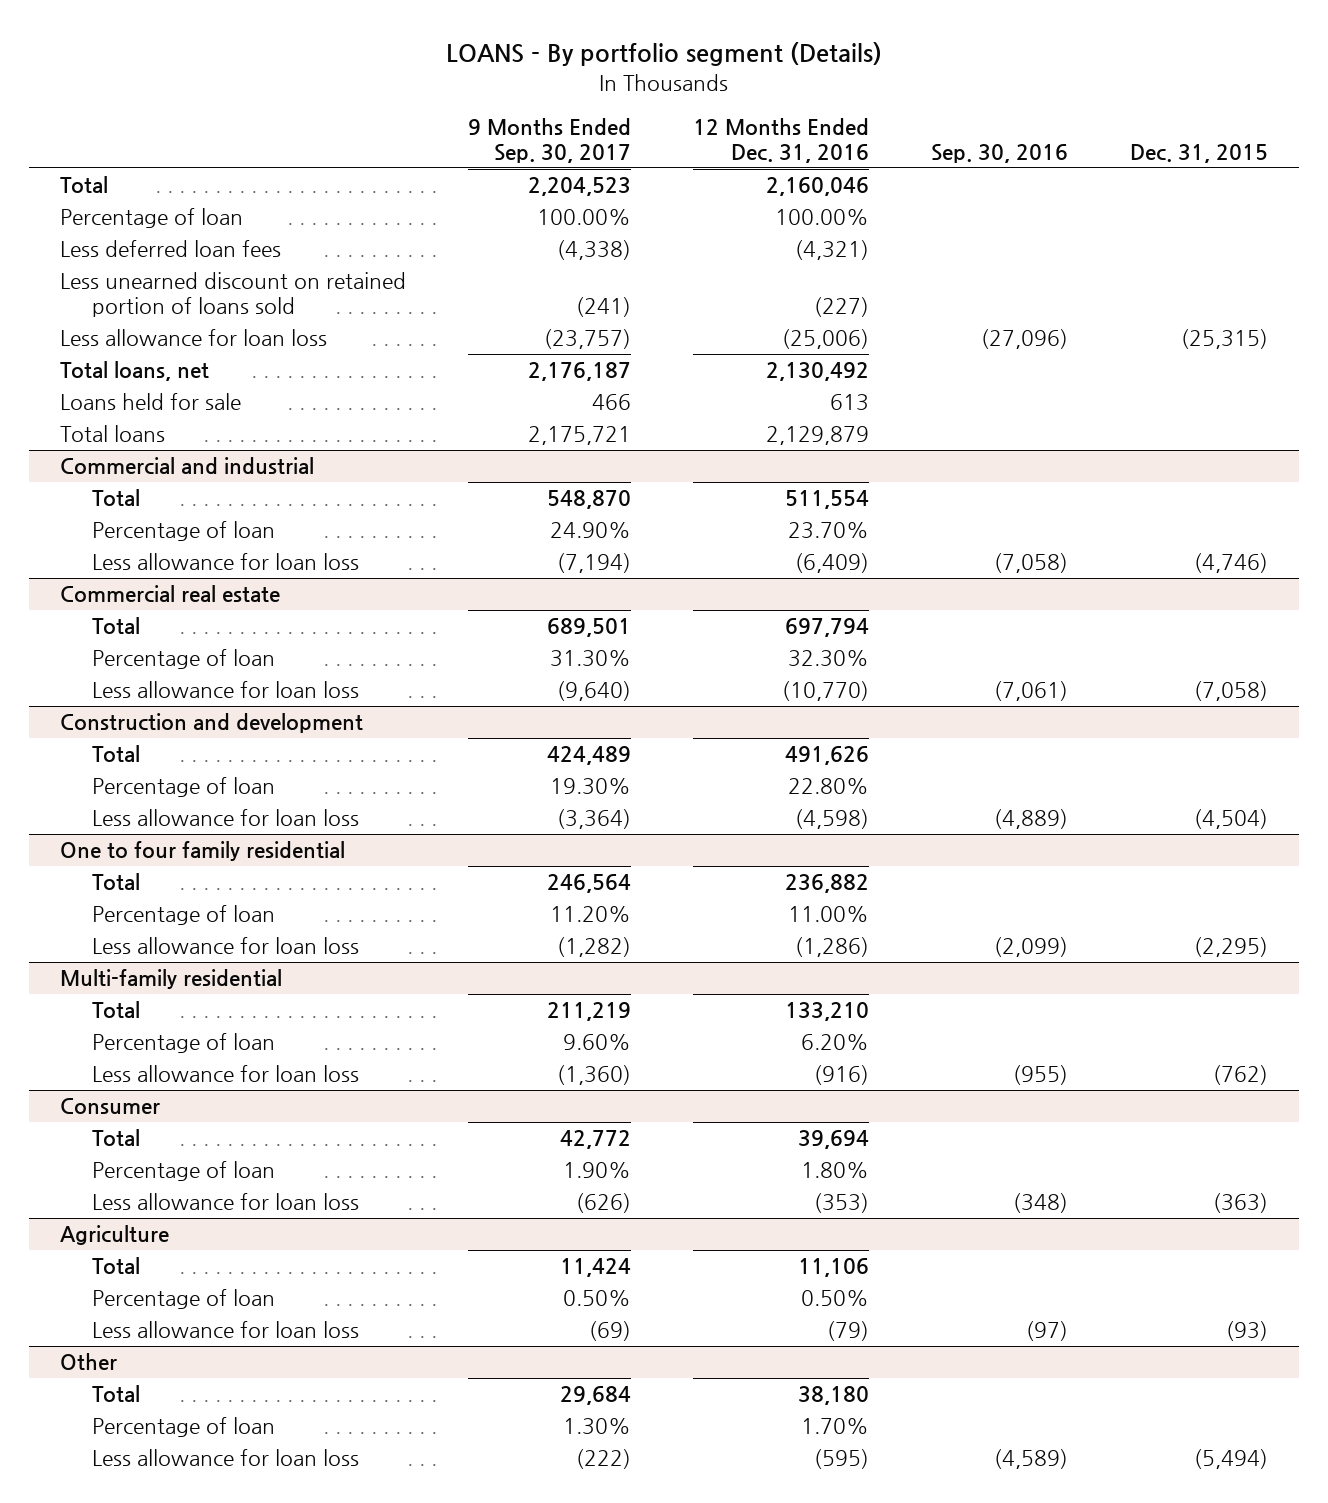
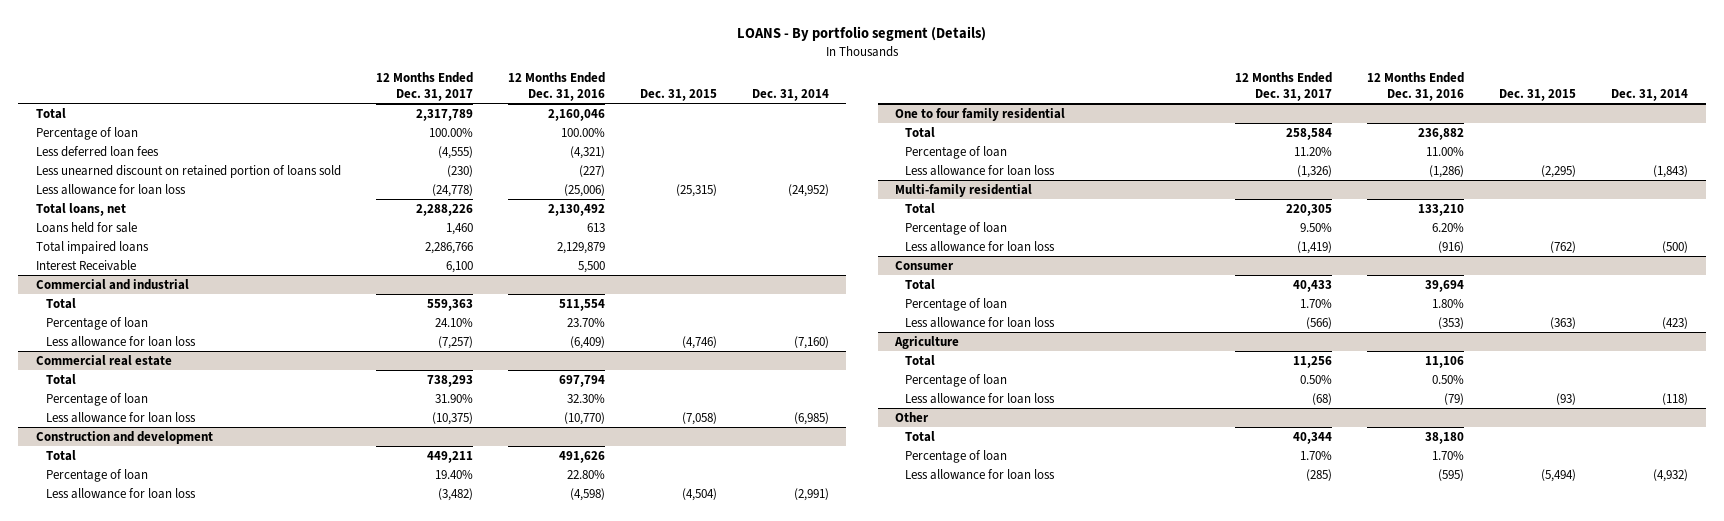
[468,117,632,163] 9 Months Ended Sep. 30, 2017 -> none
[931,143,1069,163] Sep. 30, 2016 -> none
none -> [375,72,473,101] 12 Months Ended Dec. 31, 2017
none -> [751,88,829,101] Dec. 31, 2014
[60,425,166,443] Total loans -> [35,240,149,254] Total impaired loans
none -> [35,259,136,271] Interest Receivable

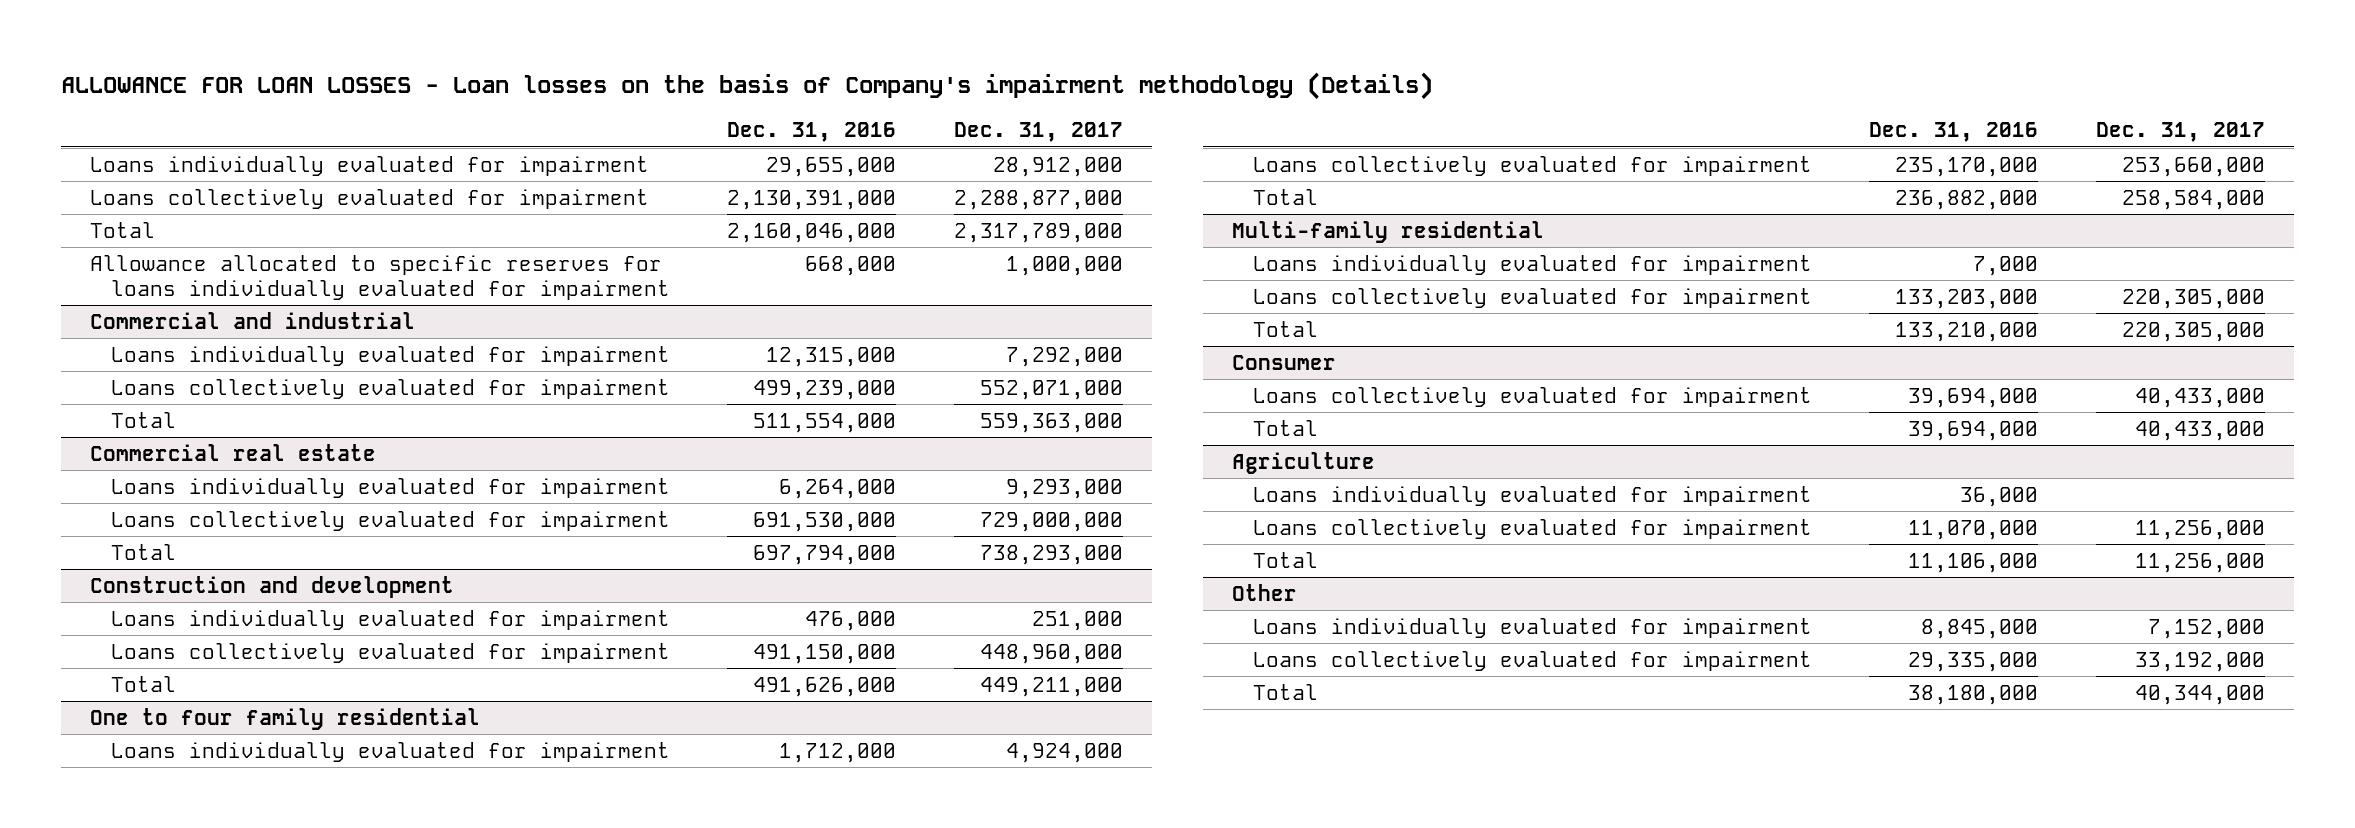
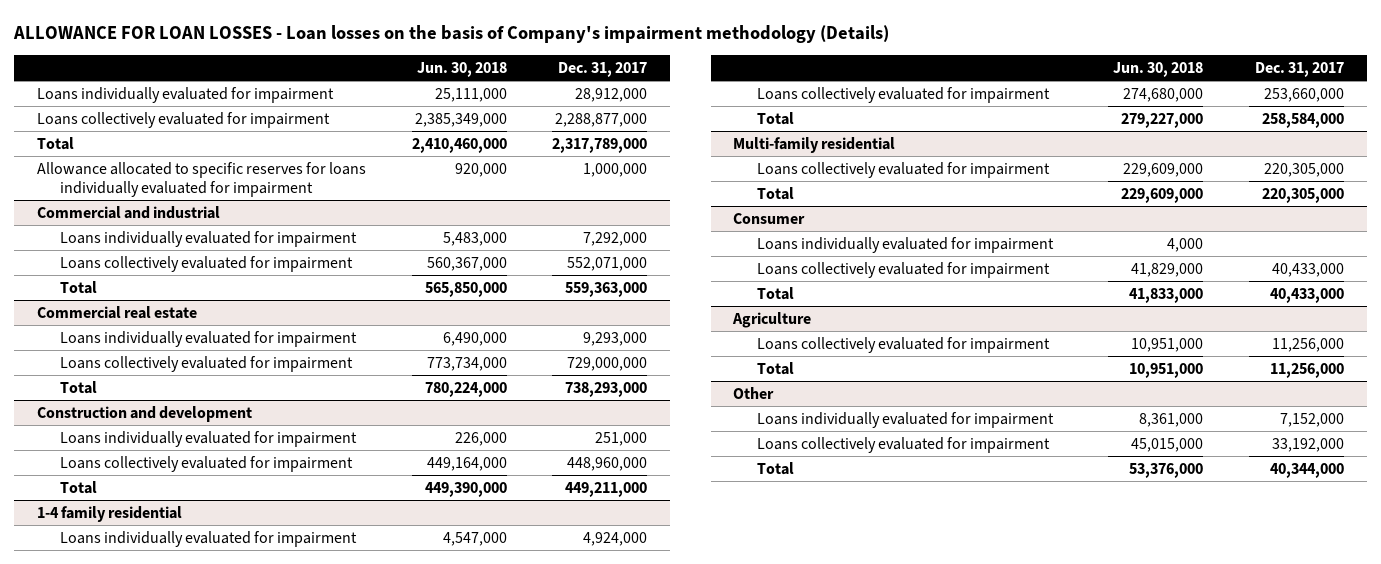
[727,122,897,143] Dec. 31, 2016 -> none
none -> [416,61,507,77] Jun. 30, 2018
[89,707,480,730] One to four family residential -> [36,505,182,522] 1-4 family residential
[1252,254,1812,275] Loans individually evaluated for impairment -> none
none -> [756,236,1054,253] Loans individually evaluated for impairment
[1252,485,1812,506] Loans individually evaluated for impairment -> none

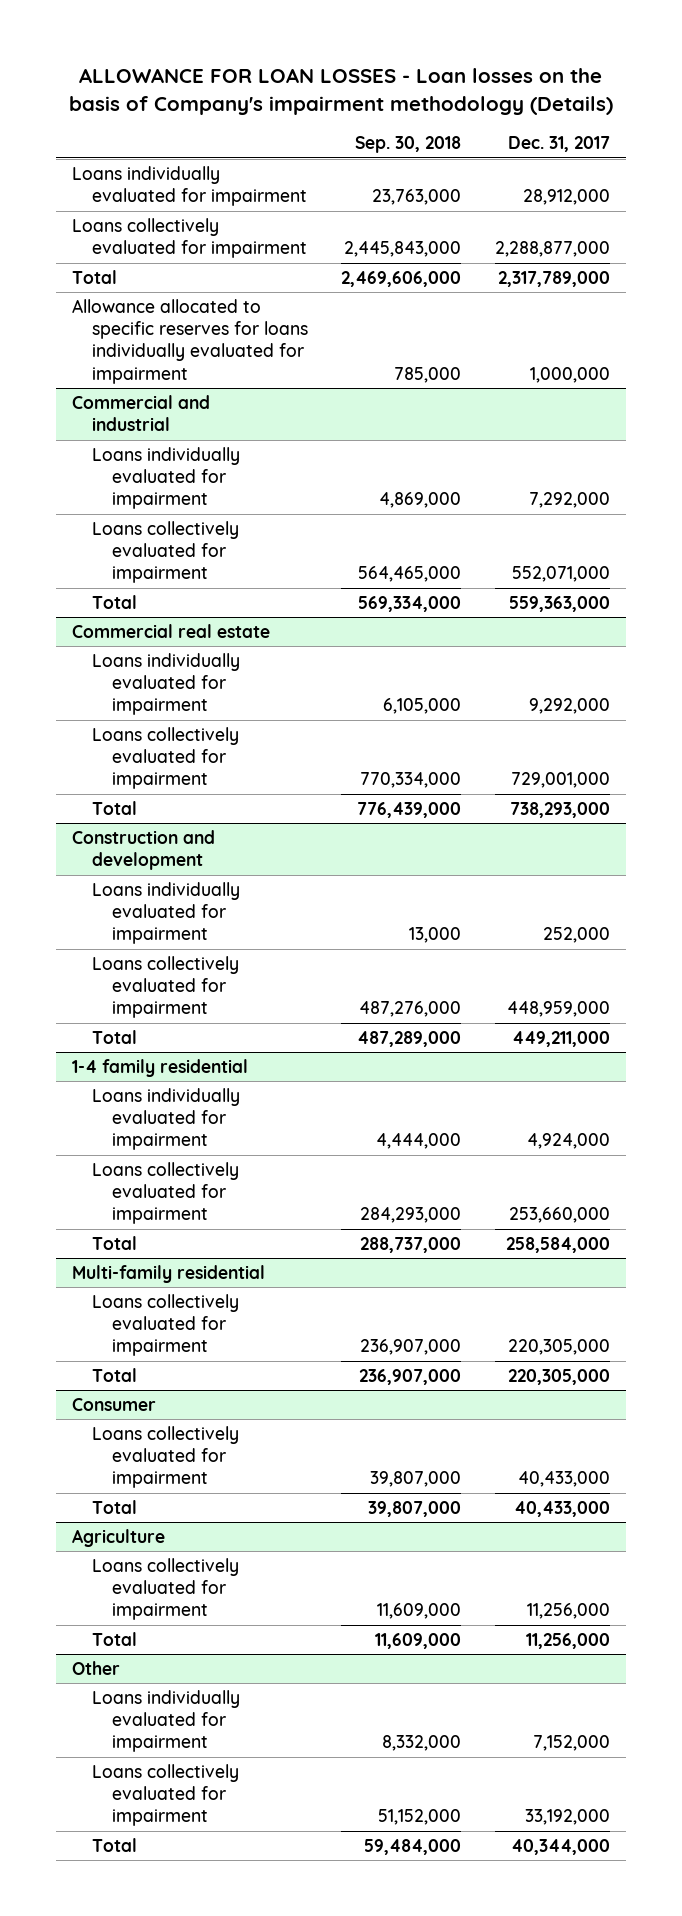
[416,61,507,77] Jun. 30, 2018 -> none
none -> [355,136,462,154] Sep. 30, 2018
[583,331,648,346] 9,293,000 -> [528,698,610,715] 9,292,000
[567,356,648,371] 729,000,000 -> [510,772,610,789] 729,001,000
[595,431,648,446] 251,000 -> [542,927,610,944] 252,000
[567,456,648,471] 448,960,000 -> [506,1001,610,1018] 448,959,000
[756,236,1054,253] Loans individually evaluated for impairment -> none

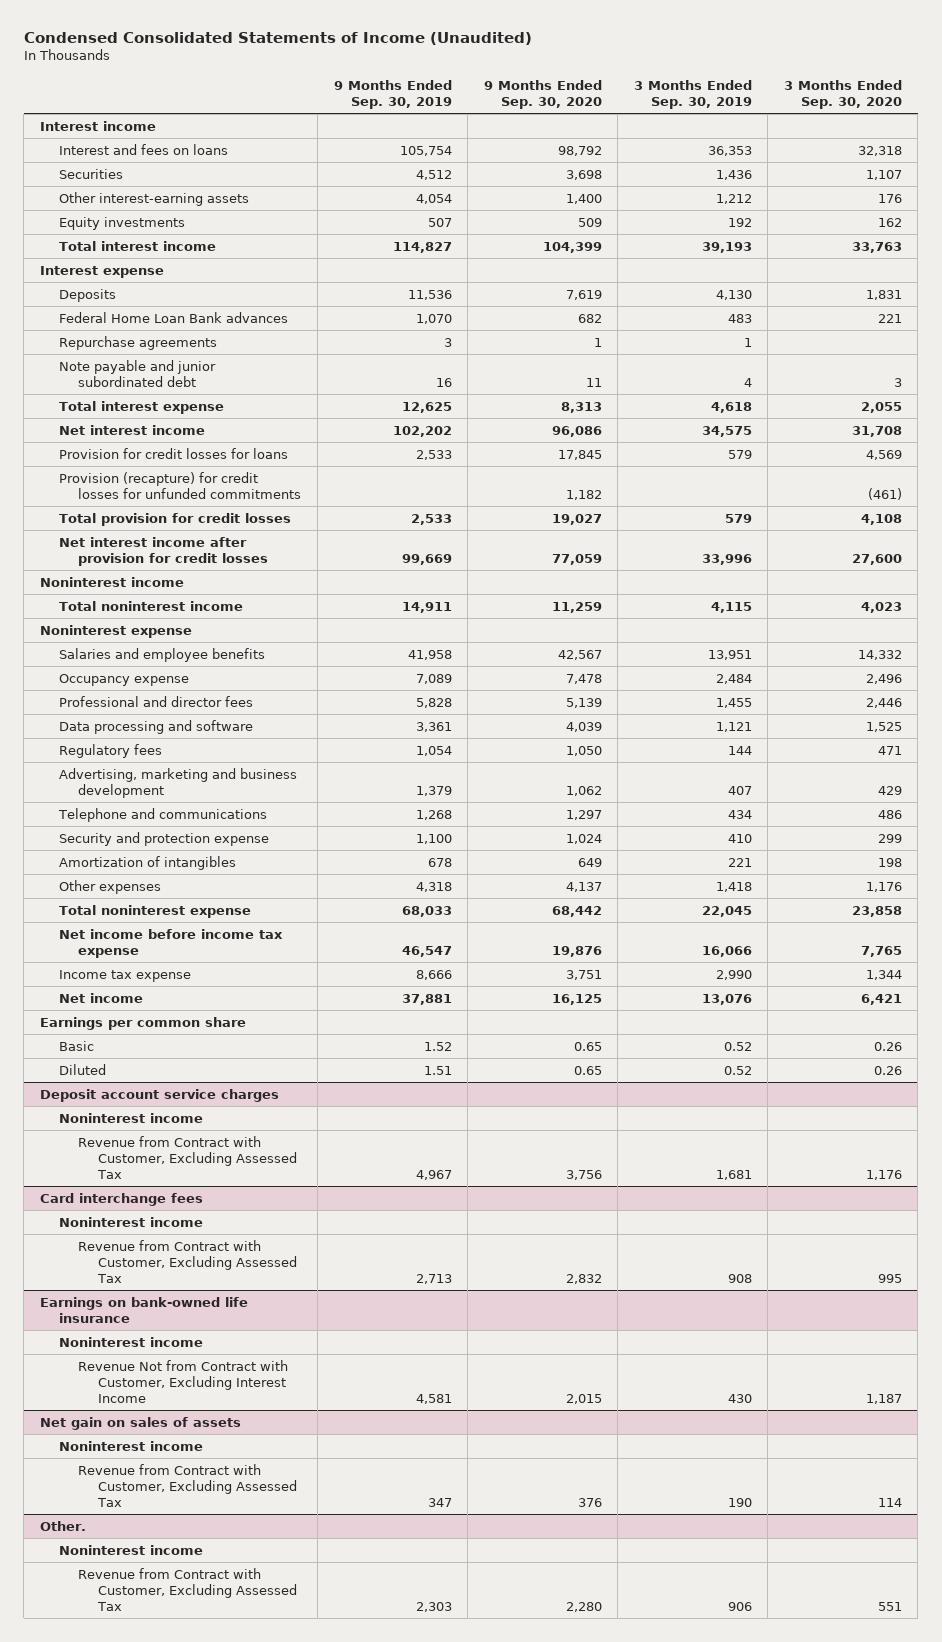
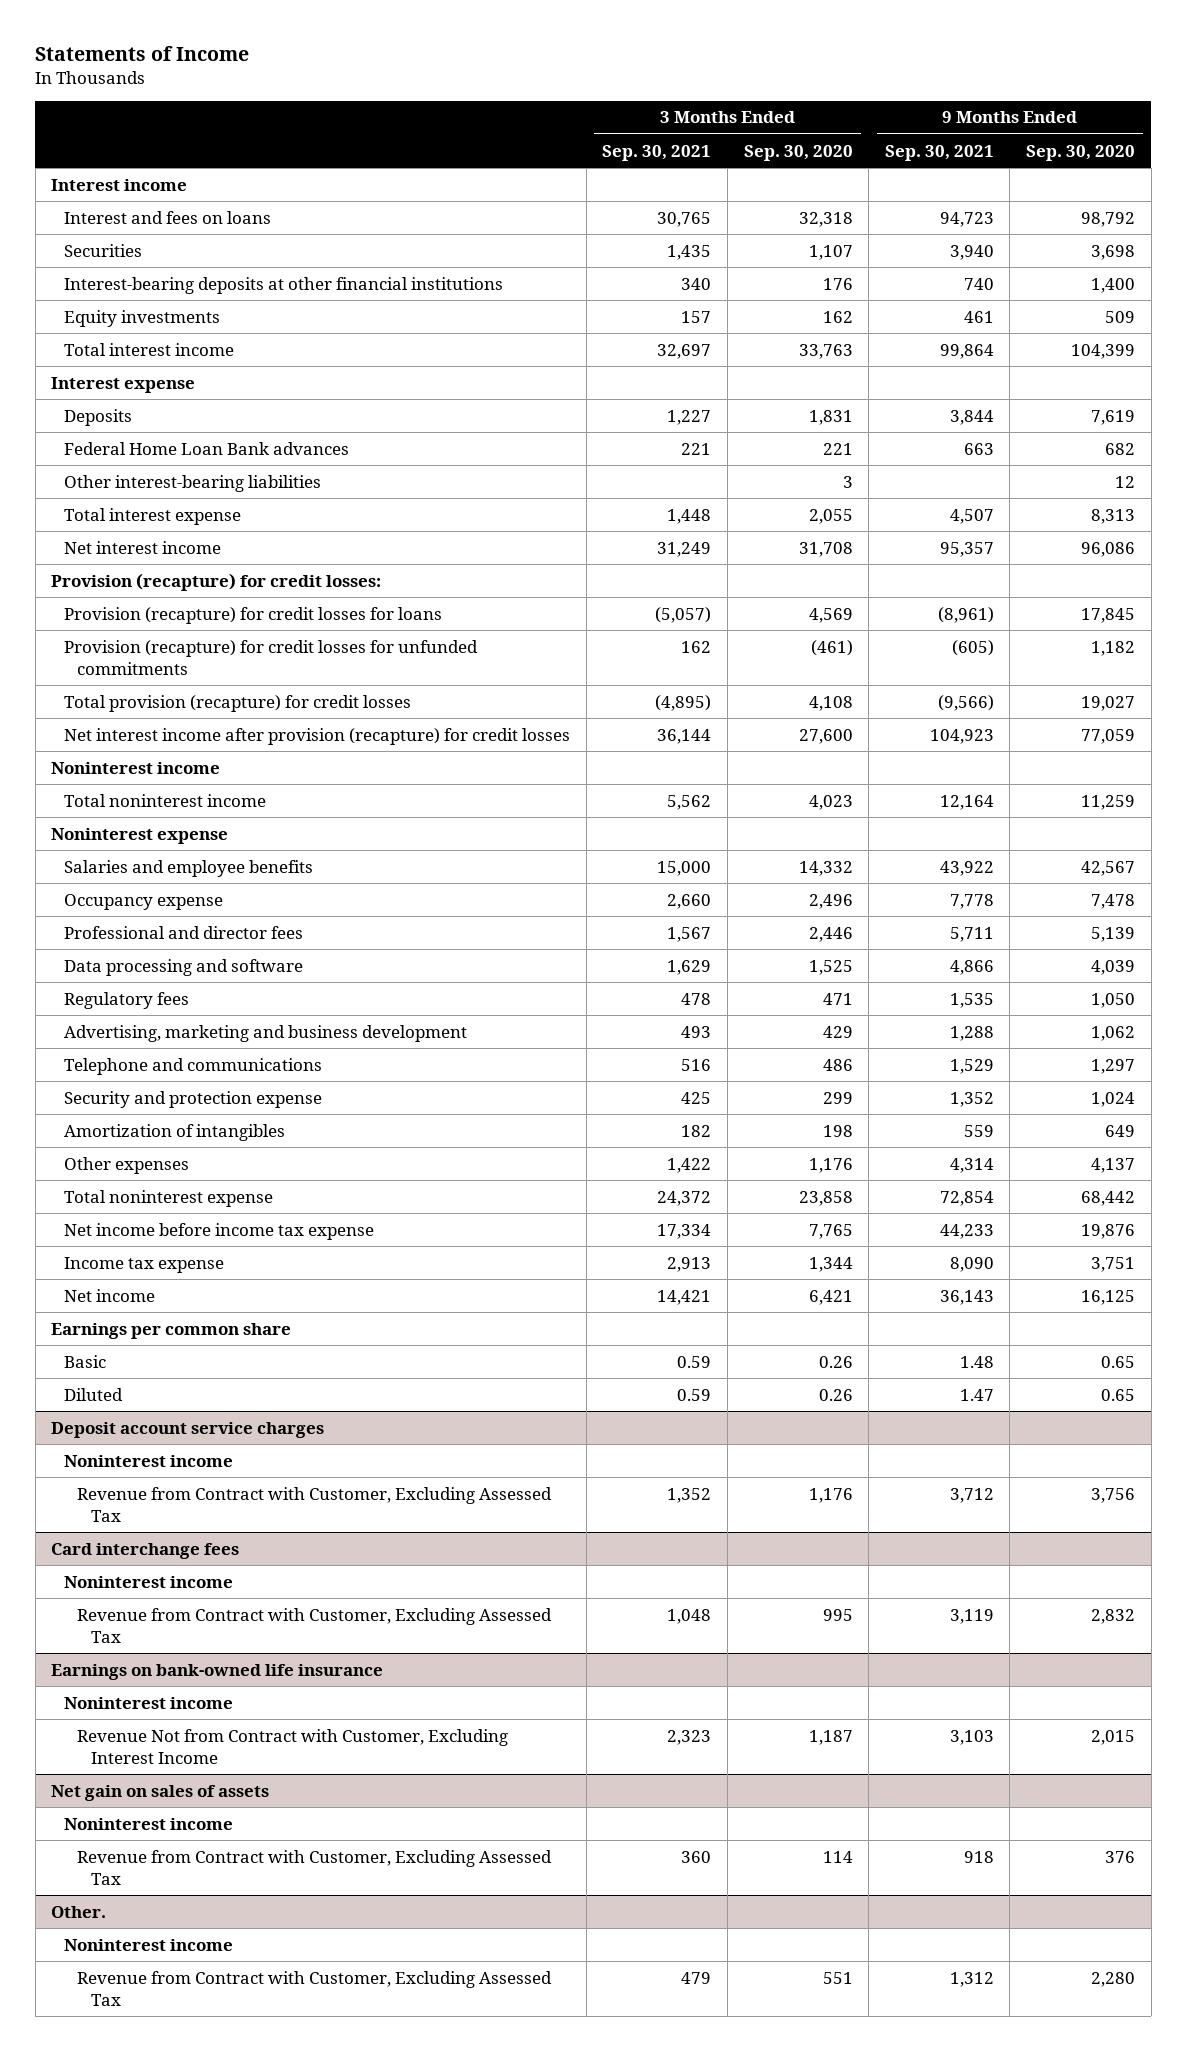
[23,32,532,46] Condensed Consolidated Statements of Income (Unaudited) -> [35,46,250,62] Statements of Income
[333,79,452,109] 9 Months Ended Sep. 30, 2019 -> none
[633,79,752,109] 3 Months Ended Sep. 30, 2019 -> none
none -> [602,144,712,161] Sep. 30, 2021
none -> [884,144,994,161] Sep. 30, 2021
[59,191,250,206] Other interest-earning assets -> [64,276,504,294] Interest-bearing deposits at other financial institutions
[59,335,218,350] Repurchase agreements -> none
[59,359,217,387] Note payable and junior subordinated debt -> none
none -> [64,474,322,492] Other interest-bearing liabilities
none -> [51,572,382,591] Provision (recapture) for credit losses:
[59,447,289,459] Provision for credit losses for loans -> [64,606,443,624] Provision (recapture) for credit losses for loans
[59,512,292,526] Total provision for credit losses -> [64,694,412,712] Total provision (recapture) for credit losses
[59,536,269,566] Net interest income after provision for credit losses -> [64,727,571,745] Net interest income after provision (recapture) for credit losses

